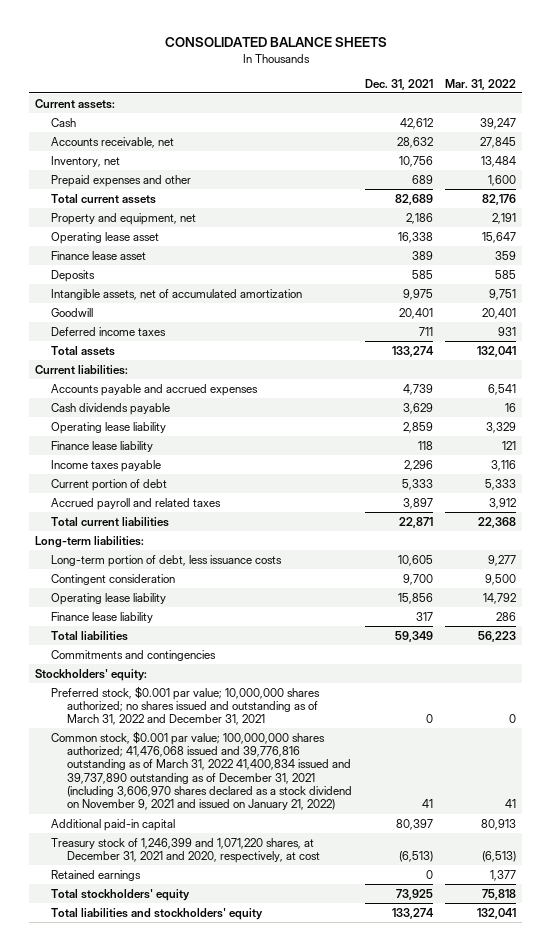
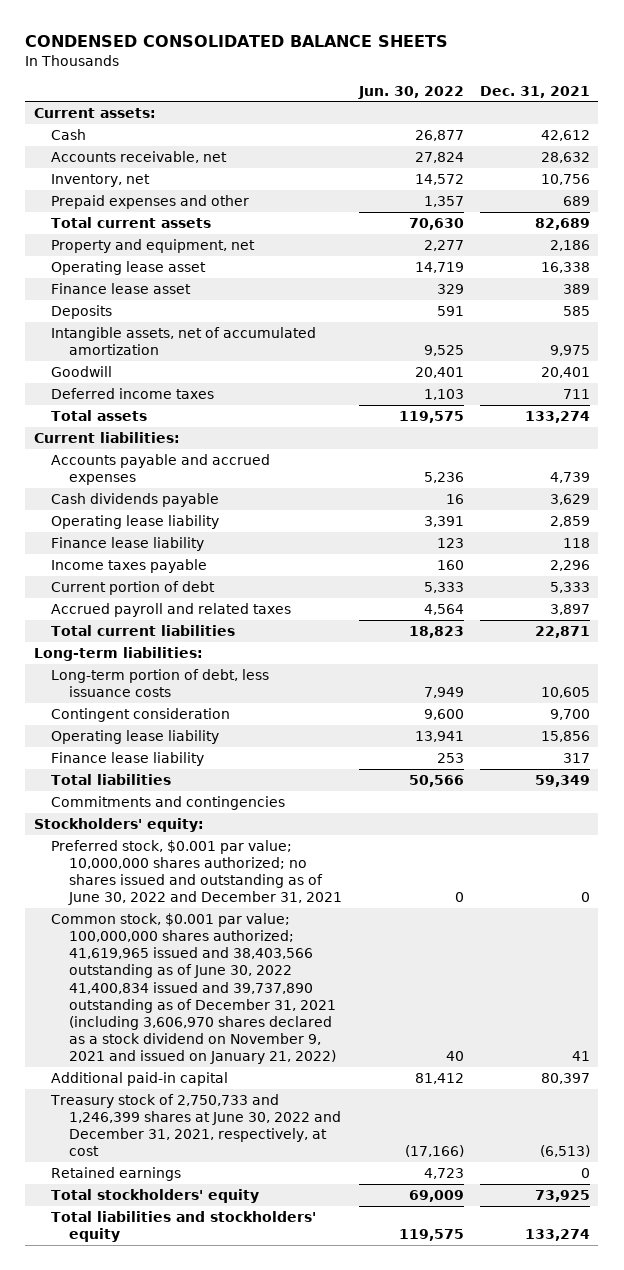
[164,37,387,48] CONSOLIDATED BALANCE SHEETS -> [25,35,449,48] CONDENSED CONSOLIDATED BALANCE SHEETS
[444,78,516,90] Mar. 31, 2022 -> none
none -> [357,85,464,99] Jun. 30, 2022
[51,685,321,726] Preferred stock, $0.001 par value; 10,000,000 shares authorized; no shares issued and outstanding as of March 31, 2022 and December 31, 2021 -> [51,839,343,906] Preferred stock, $0.001 par value; 10,000,000 shares authorized; no shares issued and outstanding as of June 30, 2022 and December 31, 2021
[51,730,353,811] Common stock, $0.001 par value; 100,000,000 shares authorized; 41,476,068 issued and 39,776,816 outstanding as of March 31, 2022 41,400,834 issued and 39,737,890 outstanding as of December 31, 2021 (including 3,606,970 shares declared as a stock dividend on November 9, 2021 and issued on January 21, 2022) -> [51,912,337,1065] Common stock, $0.001 par value; 100,000,000 shares authorized; 41,619,965 issued and 38,403,566 outstanding as of June 30, 2022 41,400,834 issued and 39,737,890 outstanding as of December 31, 2021 (including 3,606,970 shares declared as a stock dividend on November 9, 2021 and issued on January 21, 2022)
[51,837,321,863] Treasury stock of 1,246,399 and 1,071,220 shares, at December 31, 2021 and 2020, respectively, at cost -> [50,1093,342,1157] Treasury stock of 2,750,733 and 1,246,399 shares at June 30, 2022 and December 31, 2021, respectively, at cost

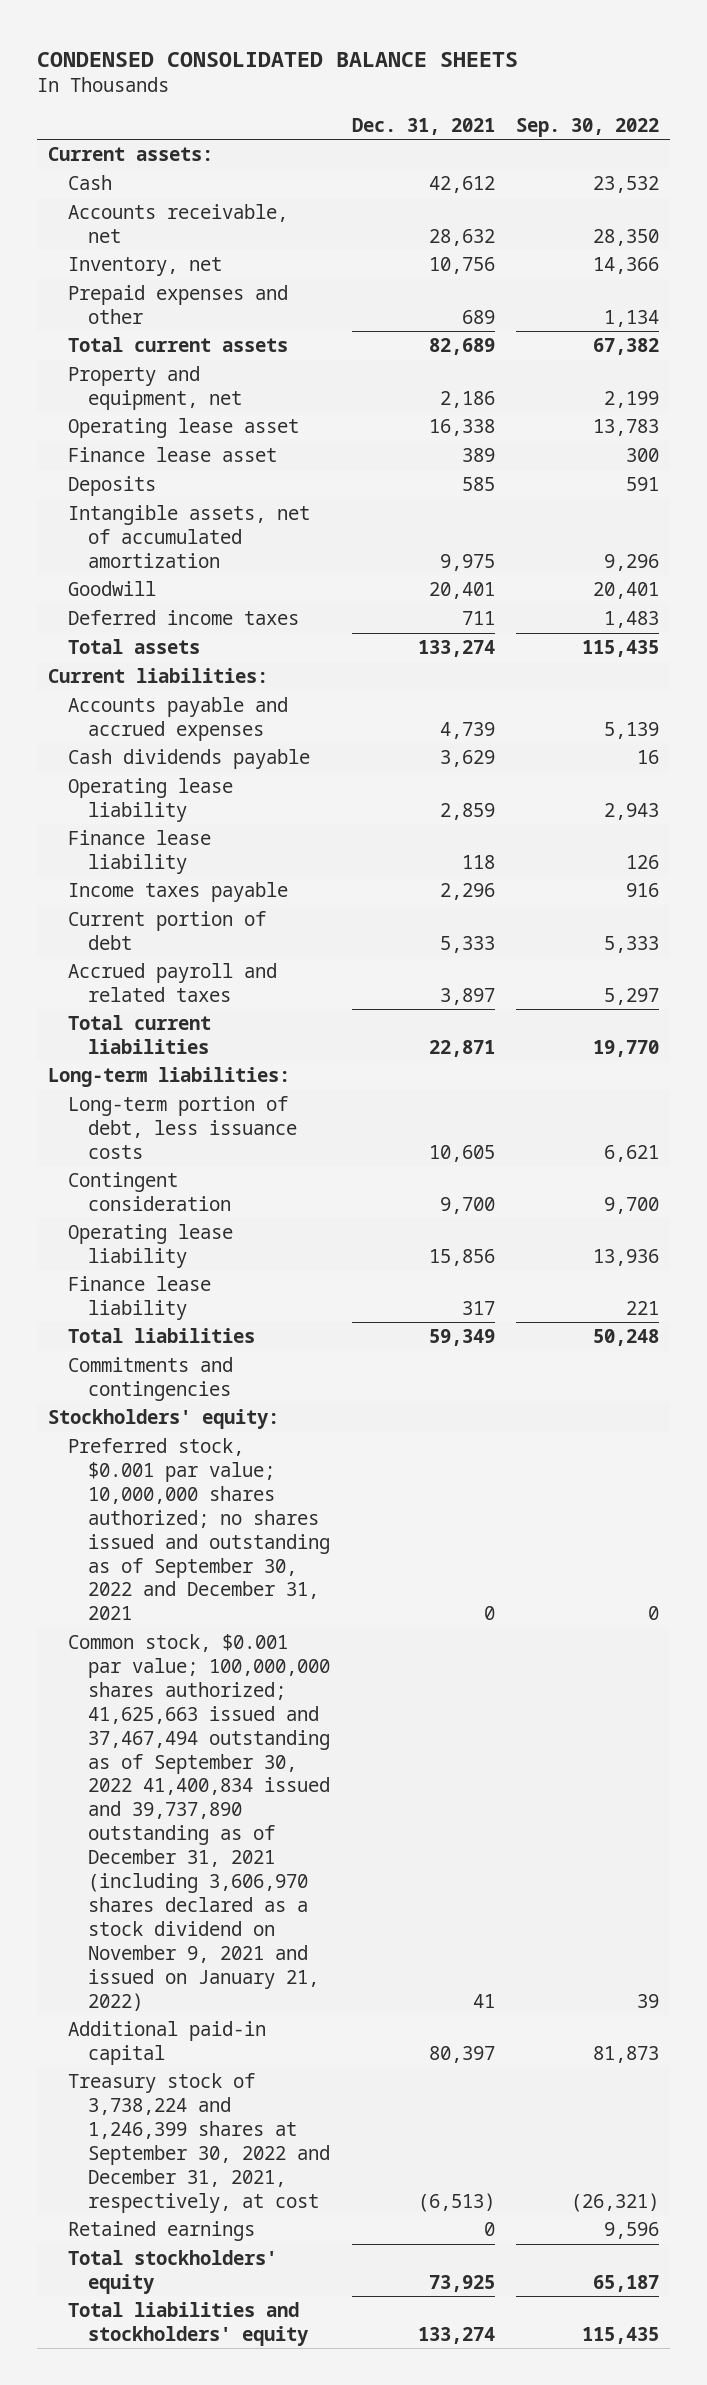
[357,85,464,99] Jun. 30, 2022 -> none
none -> [516,117,660,137] Sep. 30, 2022
[51,839,343,906] Preferred stock, $0.001 par value; 10,000,000 shares authorized; no shares issued and outstanding as of June 30, 2022 and December 31, 2021 -> [68,1438,330,1621] Preferred stock, $0.001 par value; 10,000,000 shares authorized; no shares issued and outstanding as of September 30, 2022 and December 31, 2021
[51,912,337,1065] Common stock, $0.001 par value; 100,000,000 shares authorized; 41,619,965 issued and 38,403,566 outstanding as of June 30, 2022 41,400,834 issued and 39,737,890 outstanding as of December 31, 2021 (including 3,606,970 shares declared as a stock dividend on November 9, 2021 and issued on January 21, 2022) -> [68,1634,330,2011] Common stock, $0.001 par value; 100,000,000 shares authorized; 41,625,663 issued and 37,467,494 outstanding as of September 30, 2022 41,400,834 issued and 39,737,890 outstanding as of December 31, 2021 (including 3,606,970 shares declared as a stock dividend on November 9, 2021 and issued on January 21, 2022)
[50,1093,342,1157] Treasury stock of 2,750,733 and 1,246,399 shares at June 30, 2022 and December 31, 2021, respectively, at cost -> [68,2073,330,2213] Treasury stock of 3,738,224 and 1,246,399 shares at September 30, 2022 and December 31, 2021, respectively, at cost

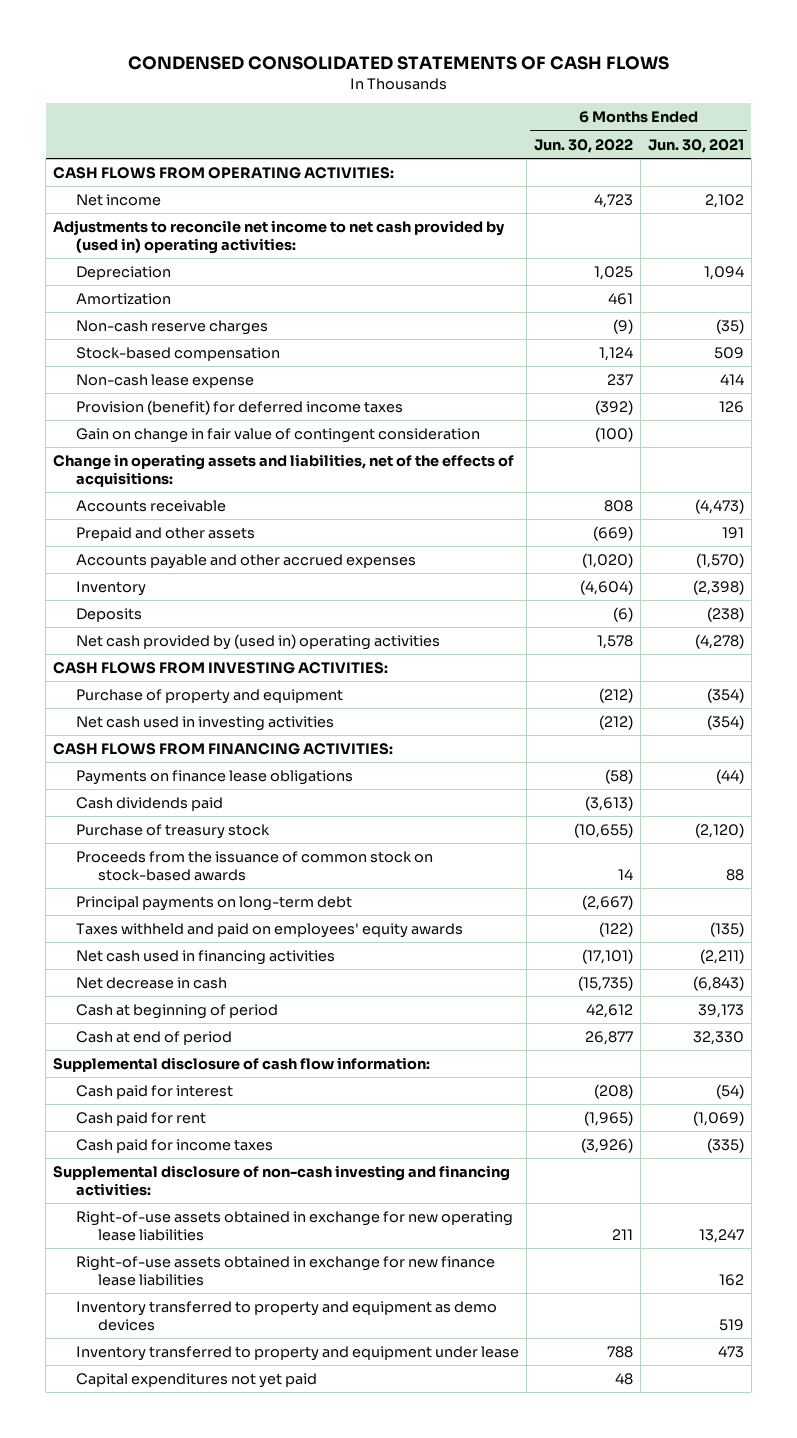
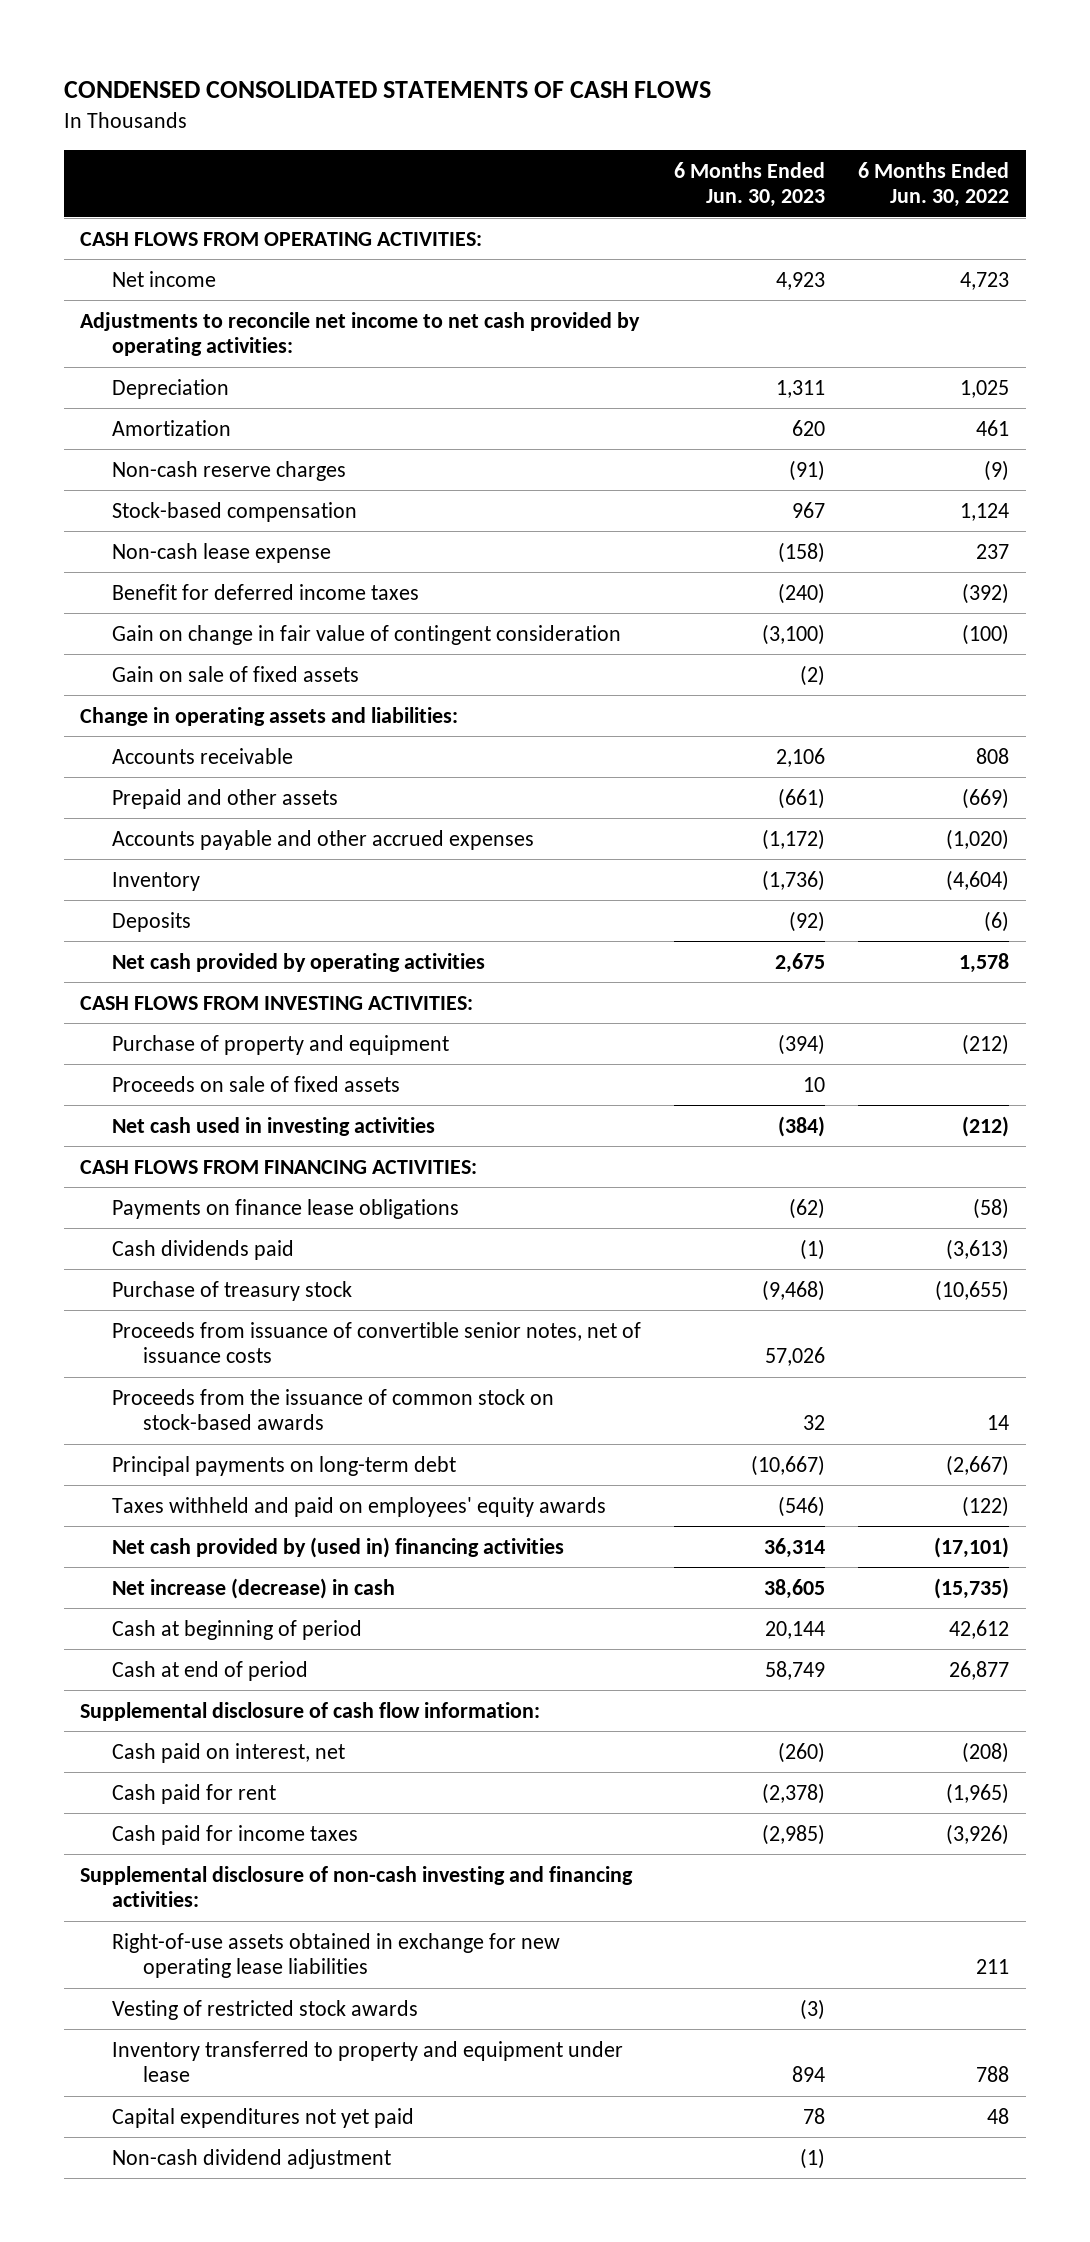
[647,138,744,153] Jun. 30, 2021 -> none
none -> [673,161,825,208] 6 Months Ended Jun. 30, 2023
[53,220,506,255] Adjustments to reconcile net income to net cash provided by (used in) operating activities: -> [80,311,641,357] Adjustments to reconcile net income to net cash provided by operating activities:
[75,400,403,416] Provision (benefit) for deferred income taxes -> [111,583,419,600] Benefit for deferred income taxes
none -> [111,665,359,682] Gain on sale of fixed assets
[53,454,515,488] Change in operating assets and liabilities, net of the effects of acquisitions: -> [80,706,459,726] Change in operating assets and liabilities:
[75,634,440,651] Net cash provided by (used in) operating activities -> [111,952,485,972] Net cash provided by operating activities
none -> [111,1075,400,1092] Proceeds on sale of fixed assets
none -> [111,1321,641,1364] Proceeds from issuance of convertible senior notes, net of issuance costs
[75,950,335,966] Net cash used in financing activities -> [111,1536,564,1558] Net cash provided by (used in) financing activities
[75,977,227,990] Net decrease in cash -> [111,1577,395,1599] Net increase (decrease) in cash
[75,1085,233,1100] Cash paid for interest -> [111,1742,345,1763] Cash paid on interest, net
[75,1256,495,1287] Right-of-use assets obtained in exchange for new finance lease liabilities -> none
[75,1301,497,1332] Inventory transferred to property and equipment as demo devices -> none
none -> [111,1999,418,2020] Vesting of restricted stock awards
none -> [111,2148,391,2169] Non-cash dividend adjustment

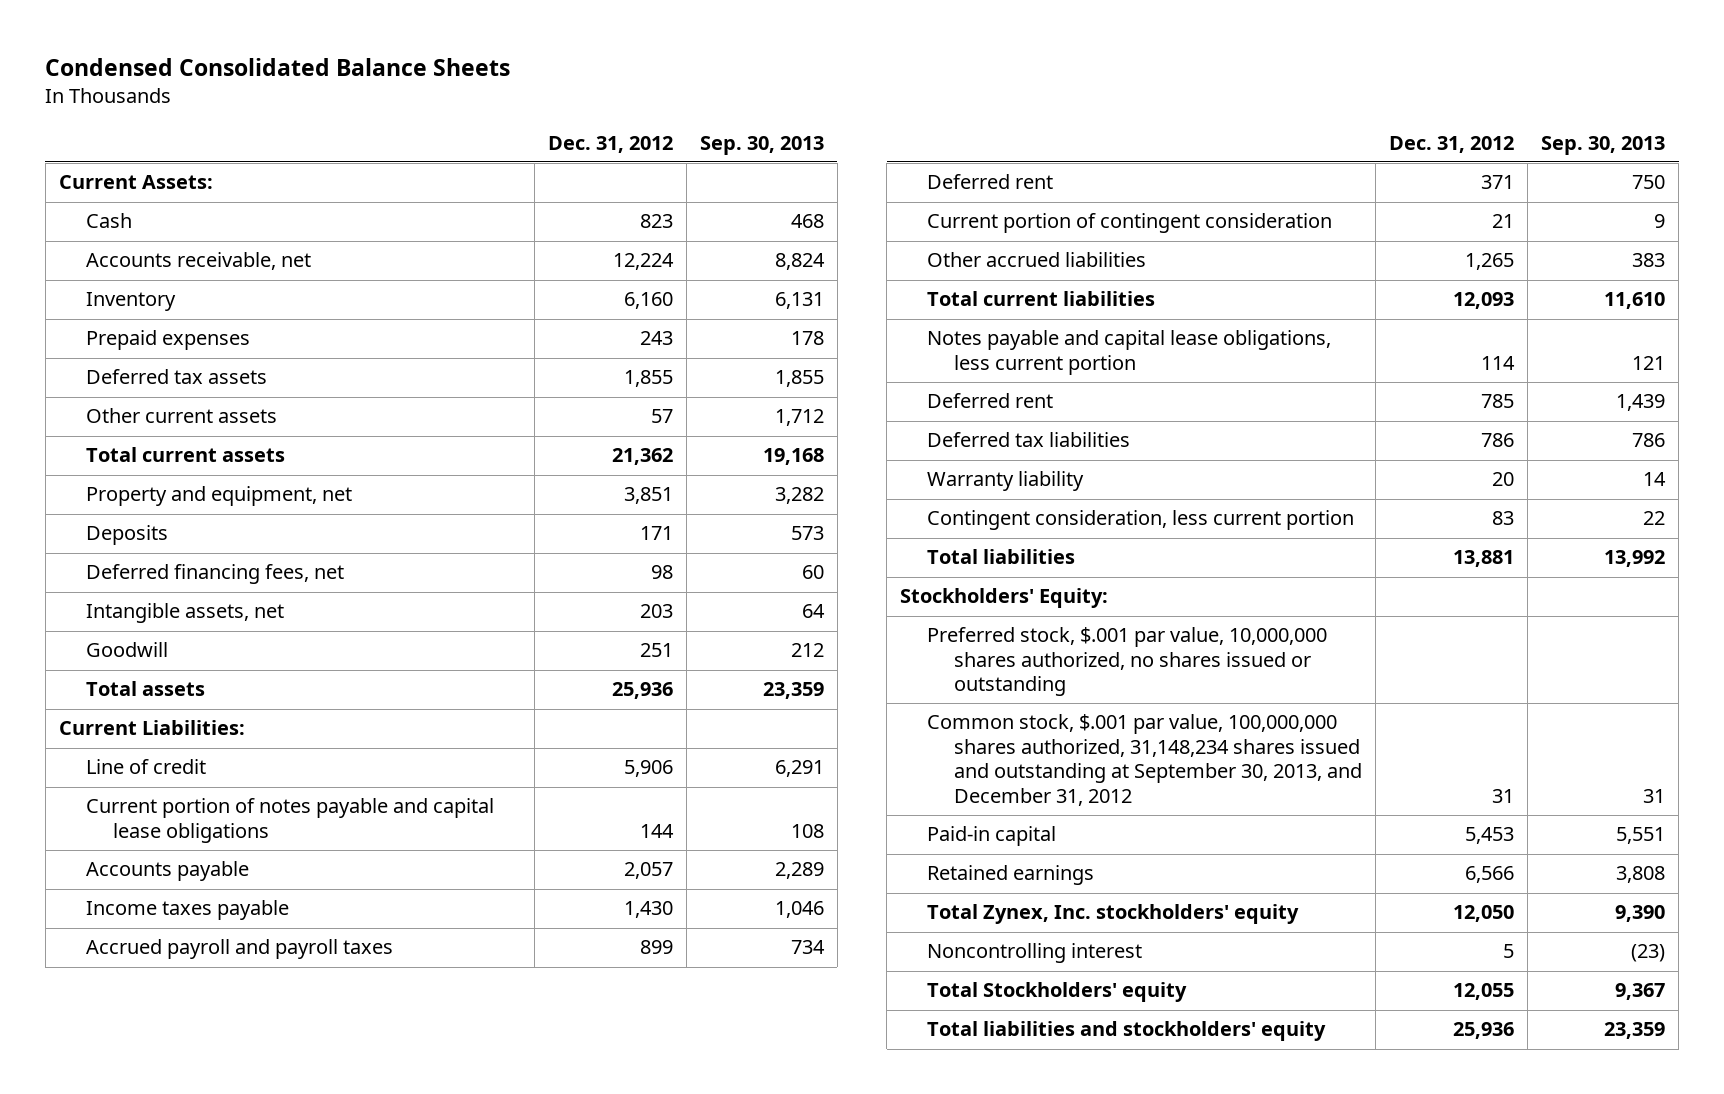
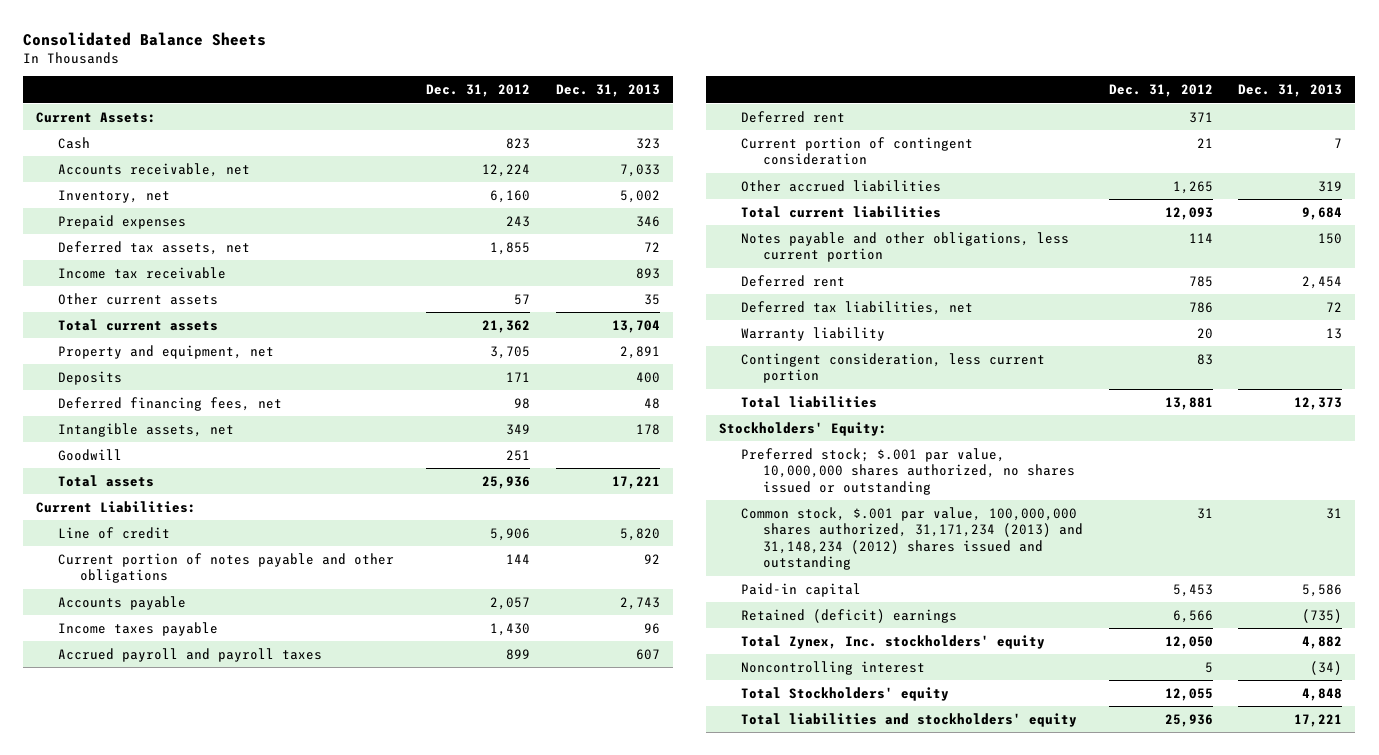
[45,58,511,77] Condensed Consolidated Balance Sheets -> [23,31,267,46] Consolidated Balance Sheets
[699,135,824,155] Sep. 30, 2013 -> none
none -> [555,84,660,98] Dec. 31, 2013
[85,292,176,312] Inventory -> [58,189,171,203] Inventory, net
[85,369,267,385] Deferred tax assets -> [58,240,251,255] Deferred tax assets, net
none -> [58,266,227,279] Income tax receivable
[623,487,673,505] 3,851 -> [489,345,530,359] 3,705
[639,604,673,619] 203 -> [505,423,530,435] 349
[85,798,494,843] Current portion of notes payable and capital lease obligations -> [58,552,395,584] Current portion of notes payable and other obligations
[927,330,1332,375] Notes payable and capital lease obligations, less current portion -> [740,231,1069,263] Notes payable and other obligations, less current portion
[927,432,1131,448] Deferred tax liabilities -> [740,300,973,315] Deferred tax liabilities, net
[927,627,1328,697] Preferred stock, $.001 par value, 10,000,000 shares authorized, no shares issued or outstanding -> [740,447,1075,495] Preferred stock; $.001 par value, 10,000,000 shares authorized, no shares issued or outstanding
[927,714,1363,806] Common stock, $.001 par value, 100,000,000 shares authorized, 31,148,234 shares issued and outstanding at September 30, 2013, and December 31, 2012 -> [740,506,1083,571] Common stock, $.001 par value, 100,000,000 shares authorized, 31,171,234 (2013) and 31,148,234 (2012) shares issued and outstanding
[927,865,1095,886] Retained earnings -> [740,608,957,623] Retained (deficit) earnings

